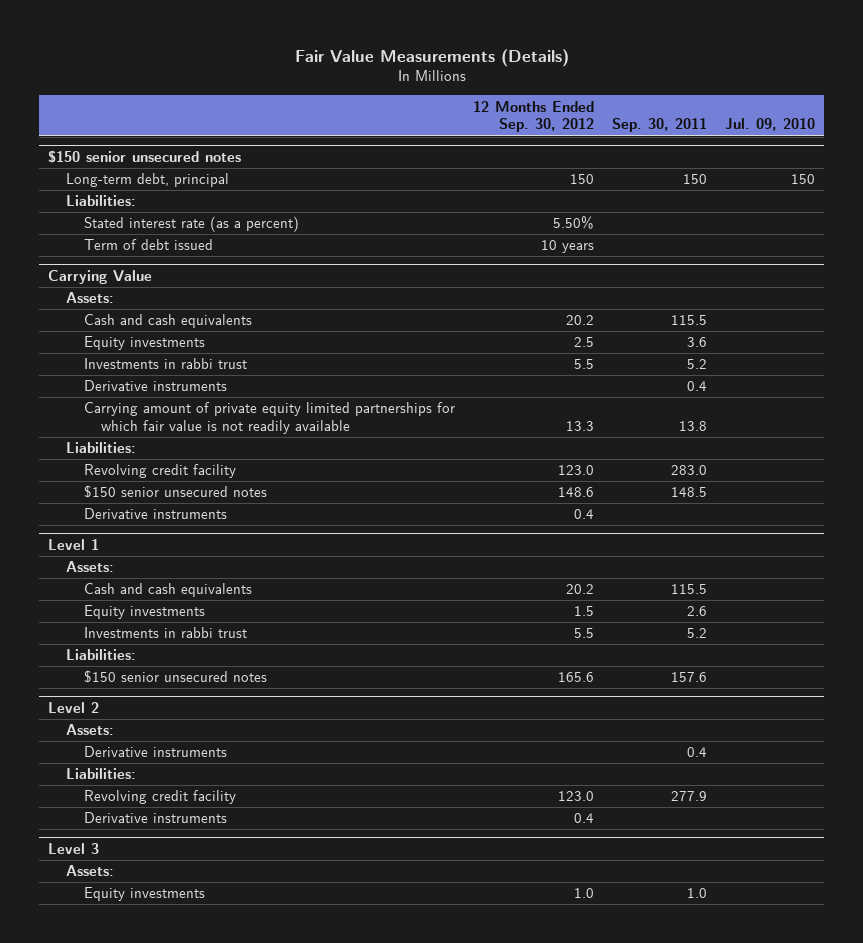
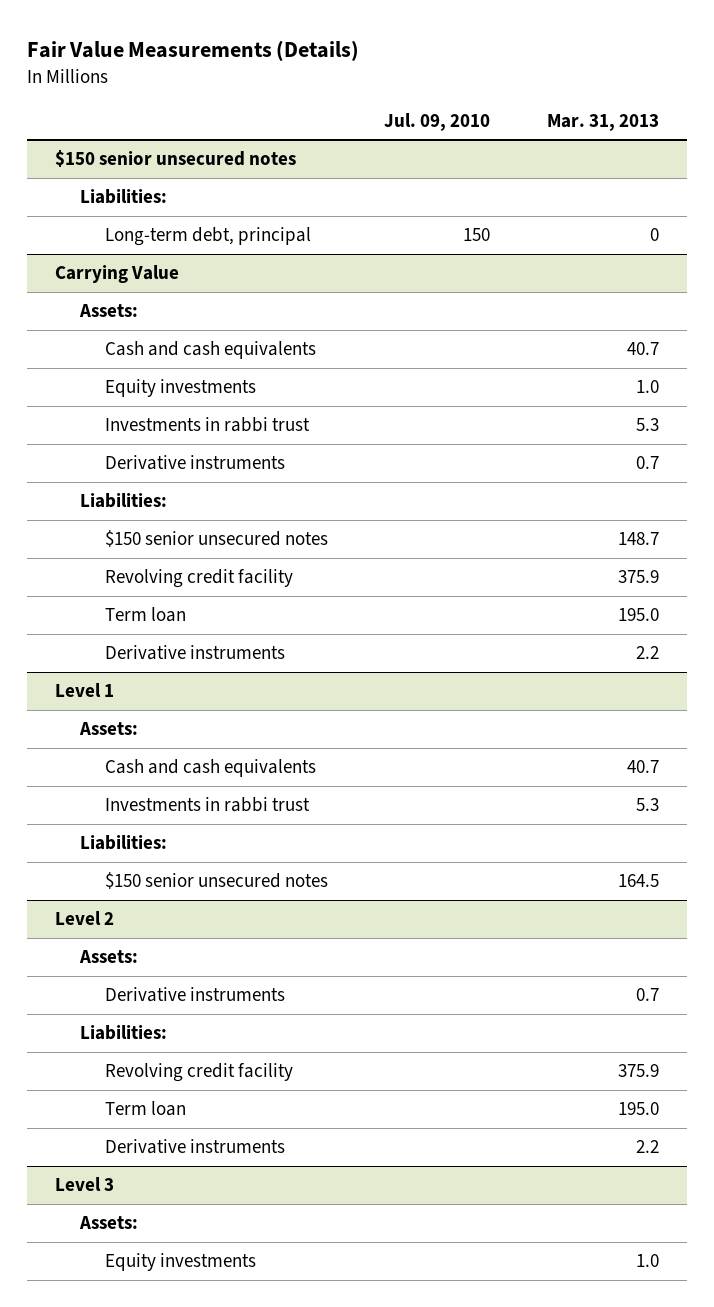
[472,100,594,133] 12 Months Ended Sep. 30, 2012 -> none
[611,118,707,133] Sep. 30, 2011 -> none
none -> [546,113,659,131] Mar. 31, 2013
[83,216,299,233] Stated interest rate (as a percent) -> none
[83,239,213,251] Term of debt issued -> none
[65,173,229,188] Long-term debt, principal -> [104,227,311,247] Long-term debt, principal
[83,402,455,434] Carrying amount of private equity limited partnerships for which fair value is not readily available -> none
[83,464,236,479] Revolving credit facility -> [104,569,293,589] Revolving credit facility
none -> [104,607,186,623] Term loan
[83,605,205,620] Equity investments -> none
none -> [104,1101,186,1117] Term loan

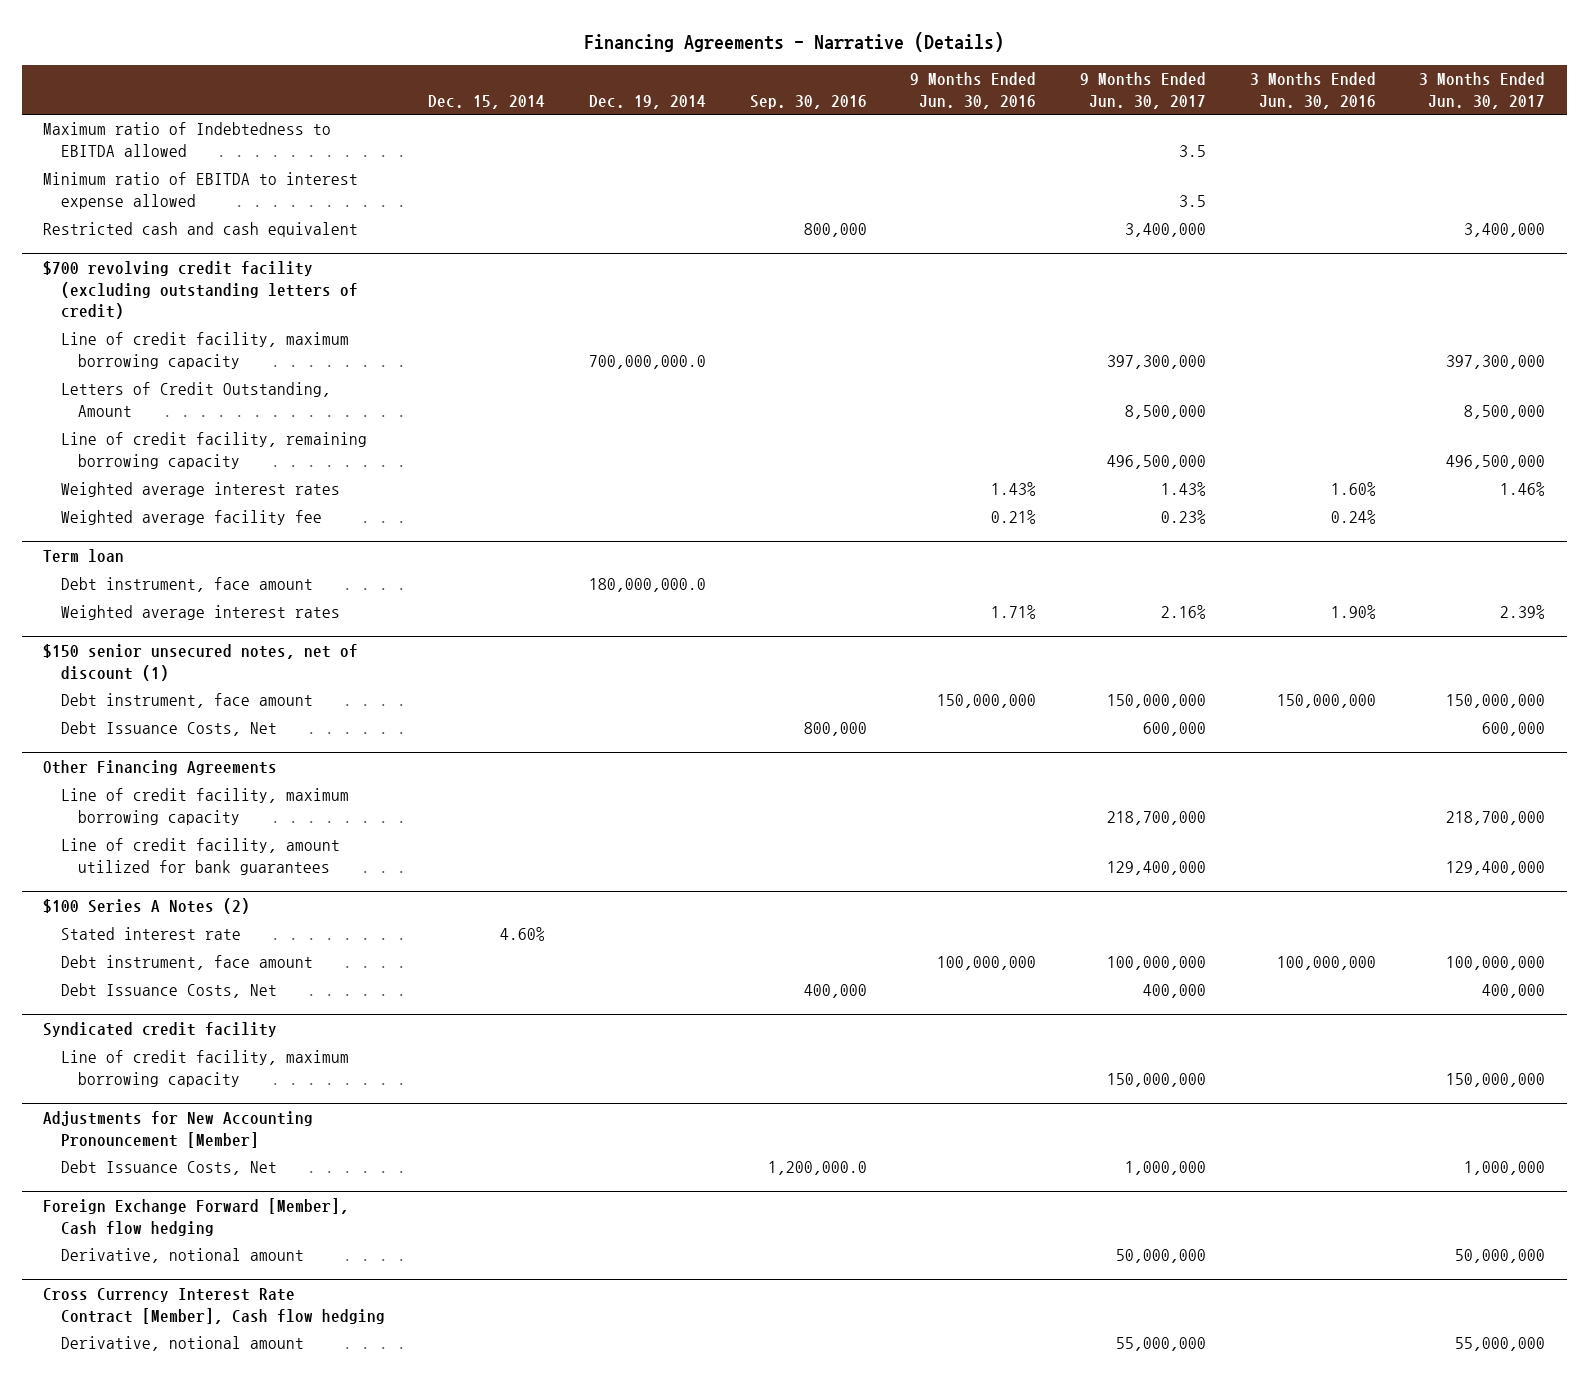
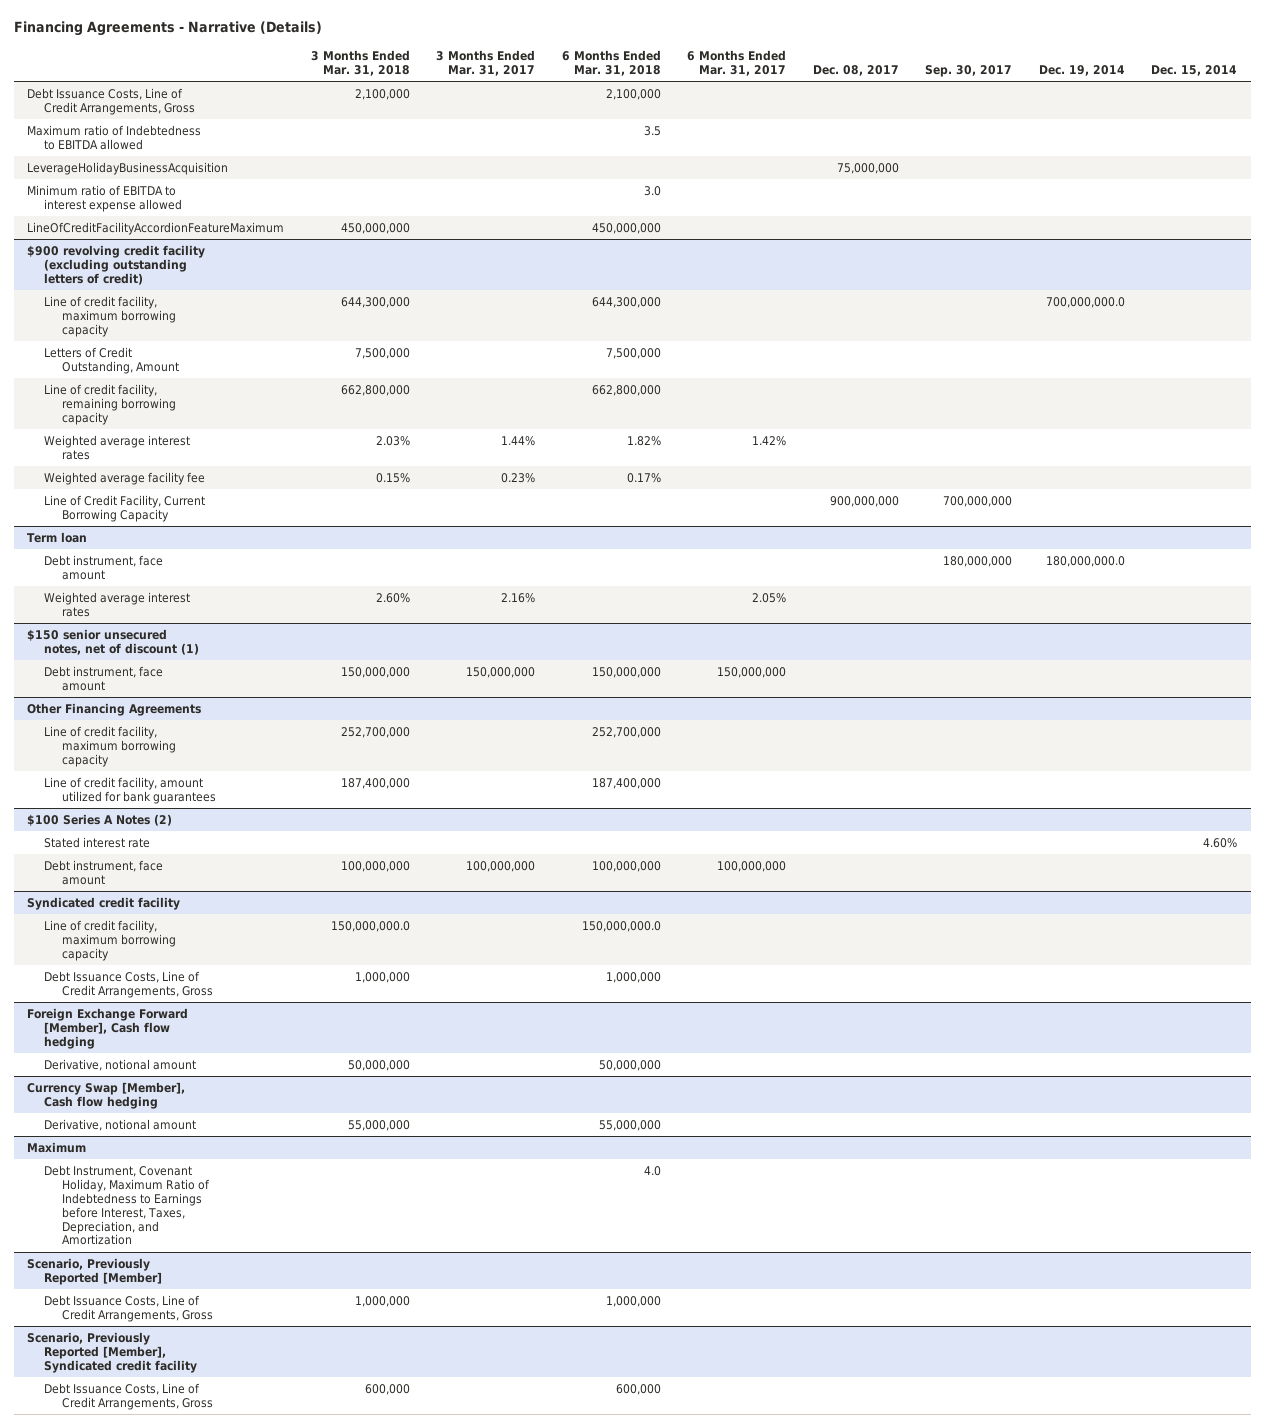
[749,94,867,109] Sep. 30, 2016 -> none
[910,72,1037,109] 9 Months Ended Jun. 30, 2016 -> none
[1080,72,1207,109] 9 Months Ended Jun. 30, 2017 -> none
[1249,72,1376,109] 3 Months Ended Jun. 30, 2016 -> none
[1419,72,1546,109] 3 Months Ended Jun. 30, 2017 -> none
none -> [310,49,410,76] 3 Months Ended Mar. 31, 2018
none -> [436,49,536,76] 3 Months Ended Mar. 31, 2017
none -> [561,49,661,76] 6 Months Ended Mar. 31, 2018
none -> [687,49,787,76] 6 Months Ended Mar. 31, 2017
none -> [812,64,899,76] Dec. 08, 2017
none -> [925,64,1013,77] Sep. 30, 2017
none -> [27,87,196,115] Debt Issuance Costs, Line of Credit Arrangements, Gross
none -> [27,161,229,175] LeverageHolidayBusinessAcquisition
[43,222,359,238] Restricted cash and cash equivalent -> none
none -> [27,221,285,235] LineOfCreditFacilityAccordionFeatureMaximum
[43,261,358,320] $700 revolving credit facility (excluding outstanding letters of credit) -> [27,244,206,285] $900 revolving credit facility (excluding outstanding letters of credit)
none -> [44,494,206,522] Line of Credit Facility, Current Borrowing Capacity
[60,721,277,737] Debt Issuance Costs, Net -> none
[60,983,277,999] Debt Issuance Costs, Net -> none
[43,1111,314,1148] Adjustments for New Accounting Pronouncement [Member] -> none
[60,1160,277,1176] Debt Issuance Costs, Net -> none
none -> [44,970,213,998] Debt Issuance Costs, Line of Credit Arrangements, Gross
[43,1288,385,1324] Cross Currency Interest Rate Contract [Member], Cash flow hedging -> none
[60,1336,304,1352] Derivative, notional amount -> none
none -> [27,1081,186,1109] Currency Swap [Member], Cash flow hedging
none -> [44,1118,197,1131] Derivative, notional amount
none -> [27,1141,87,1153] Maximum
none -> [44,1164,210,1246] Debt Instrument, Covenant Holiday, Maximum Ratio of Indebtedness to Earnings before Interest, Taxes, Depreciation, and Amortization
none -> [27,1257,163,1285] Scenario, Previously Reported [Member]
none -> [44,1294,213,1322] Debt Issuance Costs, Line of Credit Arrangements, Gross
none -> [27,1331,198,1373] Scenario, Previously Reported [Member], Syndicated credit facility
none -> [44,1382,213,1410] Debt Issuance Costs, Line of Credit Arrangements, Gross

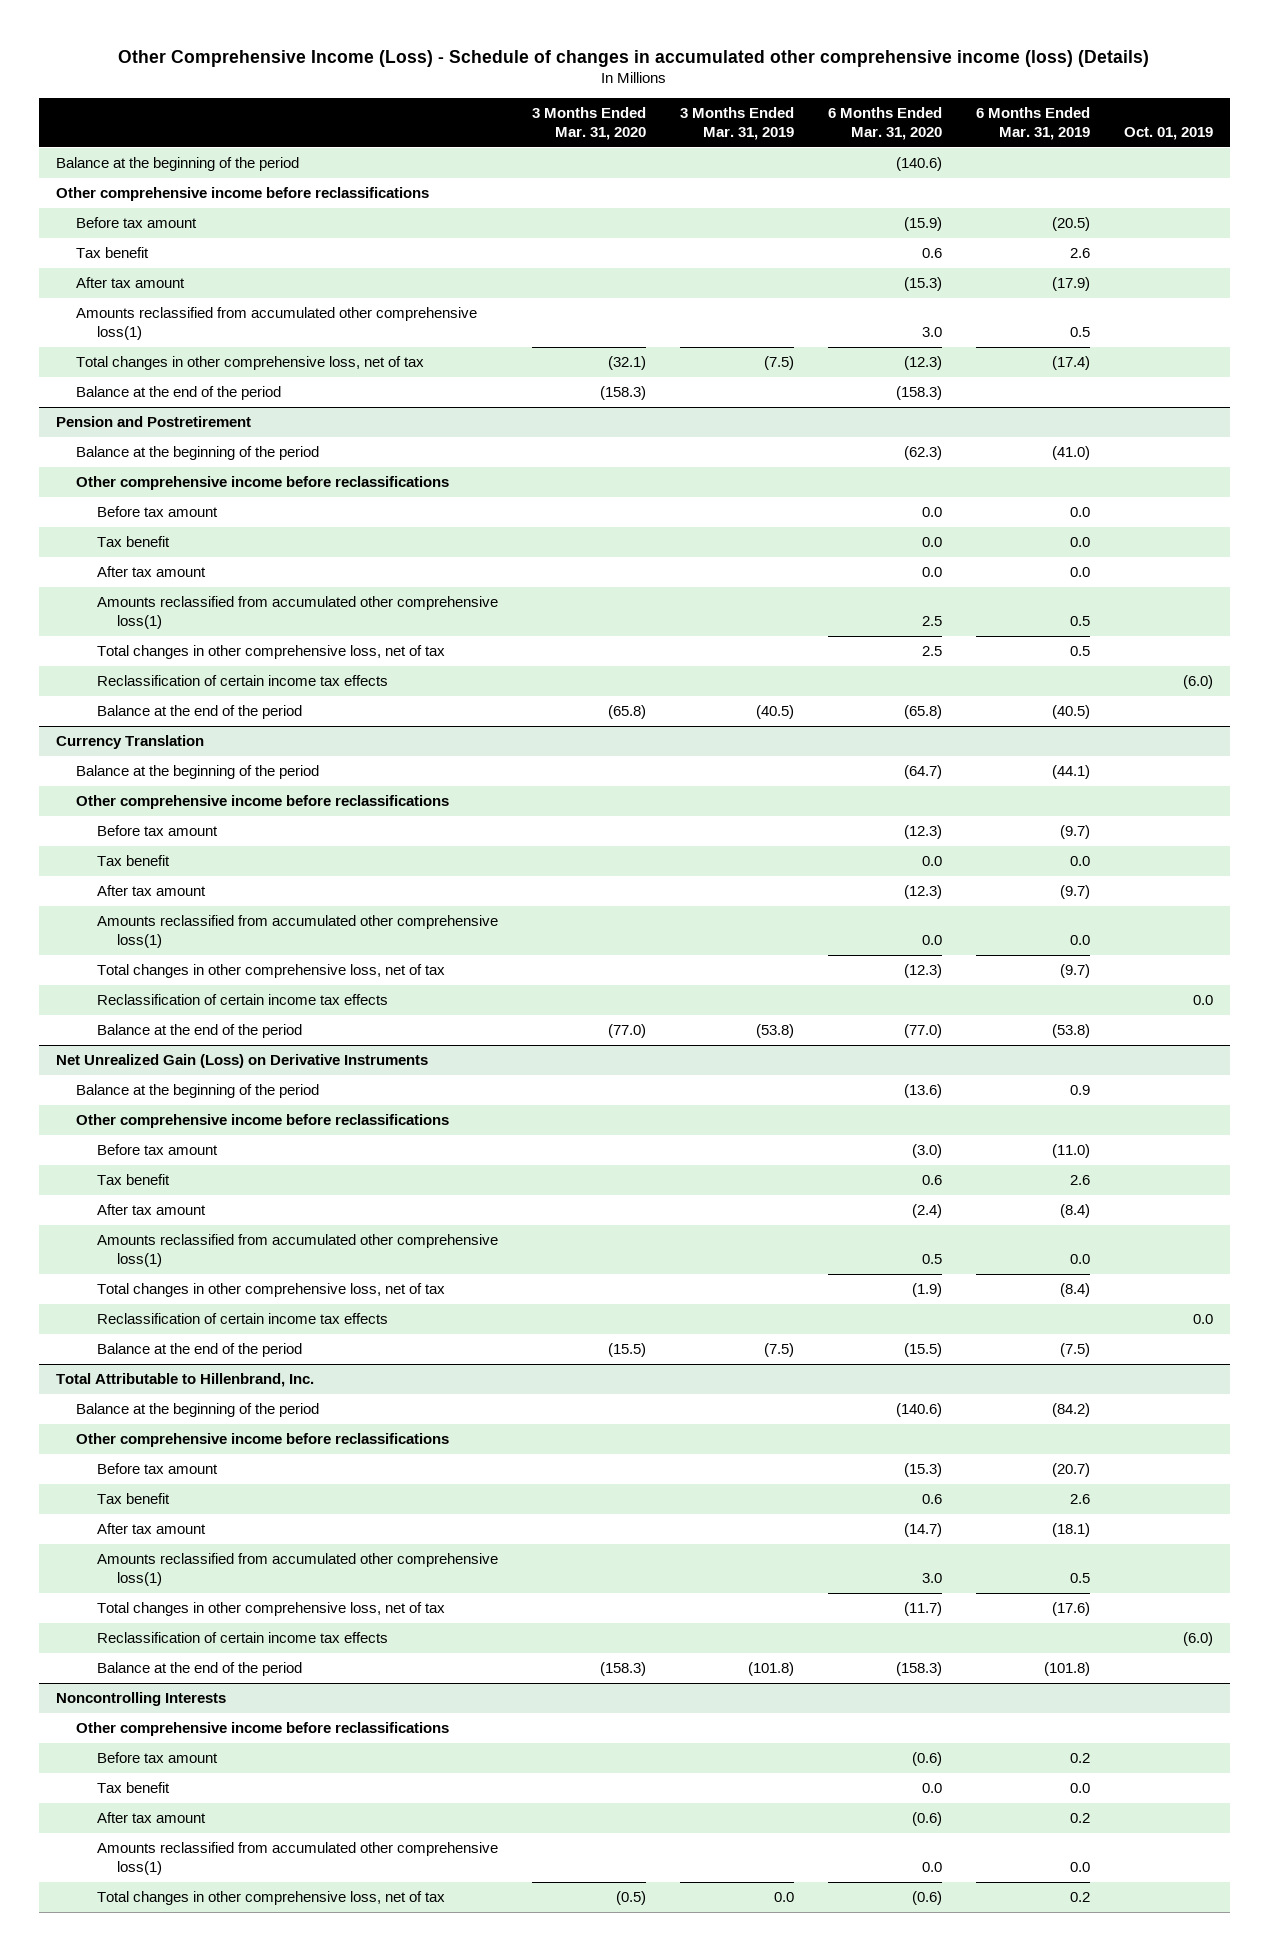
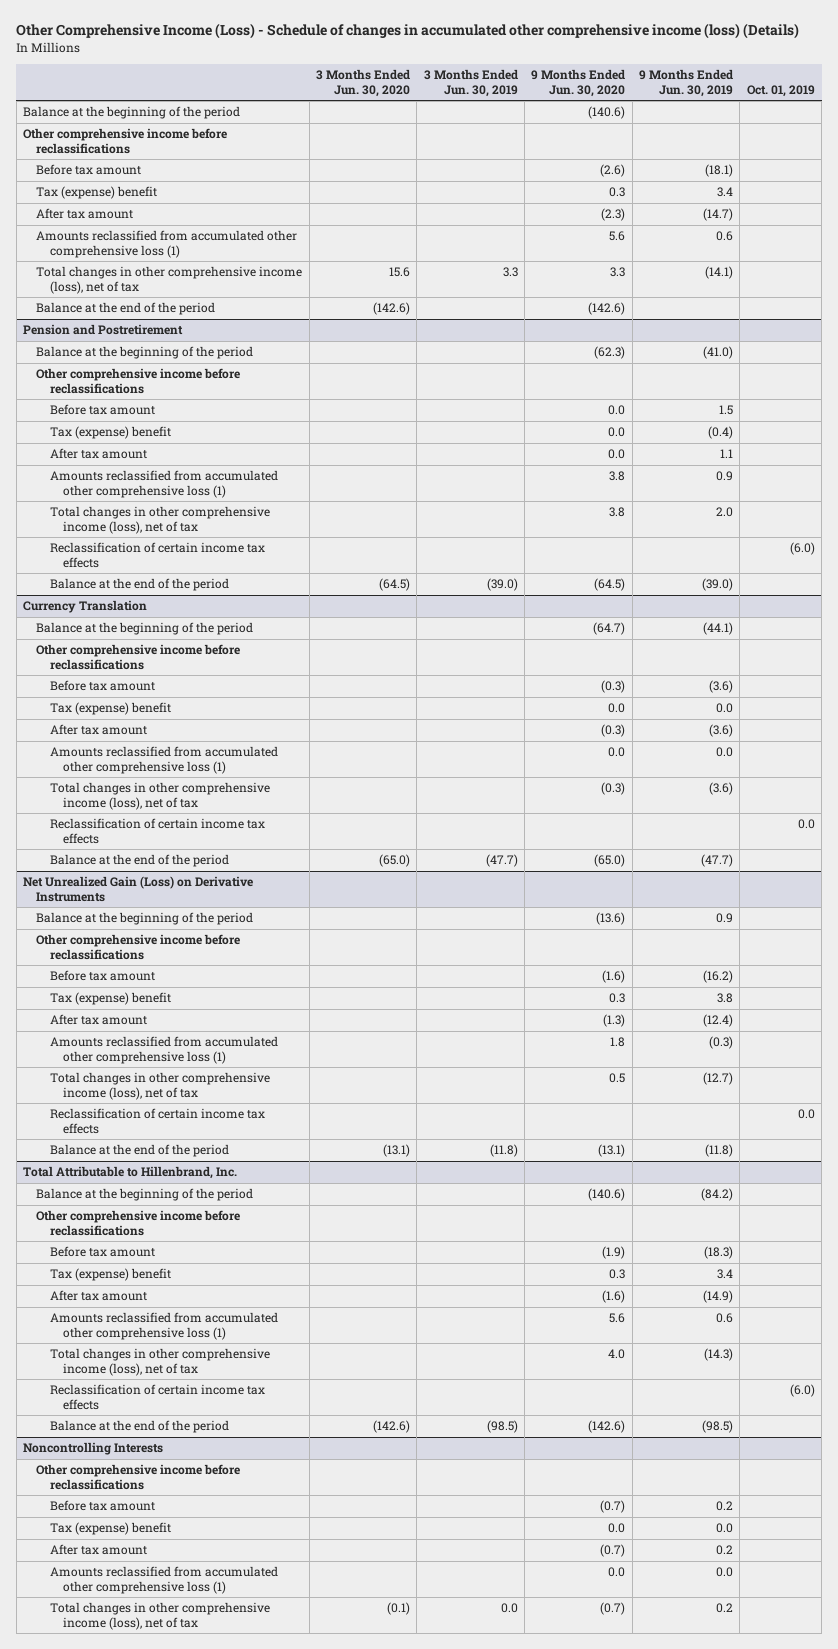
[531,107,646,140] 3 Months Ended Mar. 31, 2020 -> none
[679,107,794,140] 3 Months Ended Mar. 31, 2019 -> none
[827,107,942,140] 6 Months Ended Mar. 31, 2020 -> none
[975,107,1090,140] 6 Months Ended Mar. 31, 2019 -> none
none -> [316,69,411,97] 3 Months Ended Jun. 30, 2020
none -> [423,69,518,97] 3 Months Ended Jun. 30, 2019
none -> [531,69,626,97] 9 Months Ended Jun. 30, 2020
none -> [639,69,734,97] 9 Months Ended Jun. 30, 2019
[76,247,150,259] Tax benefit -> [36,186,158,200] Tax (expense) benefit
[76,307,478,340] Amounts reclassified from accumulated other comprehensive loss(1) -> [36,230,298,258] Amounts reclassified from accumulated other comprehensive loss (1)
[76,356,425,371] Total changes in other comprehensive loss, net of tax -> [36,266,303,294] Total changes in other comprehensive income (loss), net of tax
[96,536,170,548] Tax benefit -> [49,426,171,440] Tax (expense) benefit
[96,596,498,629] Amounts reclassified from accumulated other comprehensive loss(1) -> [49,470,278,498] Amounts reclassified from accumulated other comprehensive loss (1)
[96,645,445,660] Total changes in other comprehensive loss, net of tax -> [49,506,270,534] Total changes in other comprehensive income (loss), net of tax
[96,855,170,867] Tax benefit -> [49,702,171,716] Tax (expense) benefit
[96,915,498,948] Amounts reclassified from accumulated other comprehensive loss(1) -> [49,746,278,774] Amounts reclassified from accumulated other comprehensive loss (1)
[96,964,445,979] Total changes in other comprehensive loss, net of tax -> [49,782,270,810] Total changes in other comprehensive income (loss), net of tax
[96,1174,170,1186] Tax benefit -> [49,992,171,1006] Tax (expense) benefit
[96,1234,498,1267] Amounts reclassified from accumulated other comprehensive loss(1) -> [49,1036,278,1064] Amounts reclassified from accumulated other comprehensive loss (1)
[96,1283,445,1298] Total changes in other comprehensive loss, net of tax -> [49,1072,270,1100] Total changes in other comprehensive income (loss), net of tax
[96,1493,170,1505] Tax benefit -> [49,1268,171,1282] Tax (expense) benefit
[96,1553,498,1586] Amounts reclassified from accumulated other comprehensive loss(1) -> [49,1312,278,1340] Amounts reclassified from accumulated other comprehensive loss (1)
[96,1602,445,1617] Total changes in other comprehensive loss, net of tax -> [49,1348,270,1376] Total changes in other comprehensive income (loss), net of tax
[96,1782,170,1794] Tax benefit -> [49,1522,171,1536] Tax (expense) benefit
[96,1842,498,1875] Amounts reclassified from accumulated other comprehensive loss(1) -> [49,1566,278,1594] Amounts reclassified from accumulated other comprehensive loss (1)
[96,1891,445,1906] Total changes in other comprehensive loss, net of tax -> [49,1602,270,1630] Total changes in other comprehensive income (loss), net of tax

